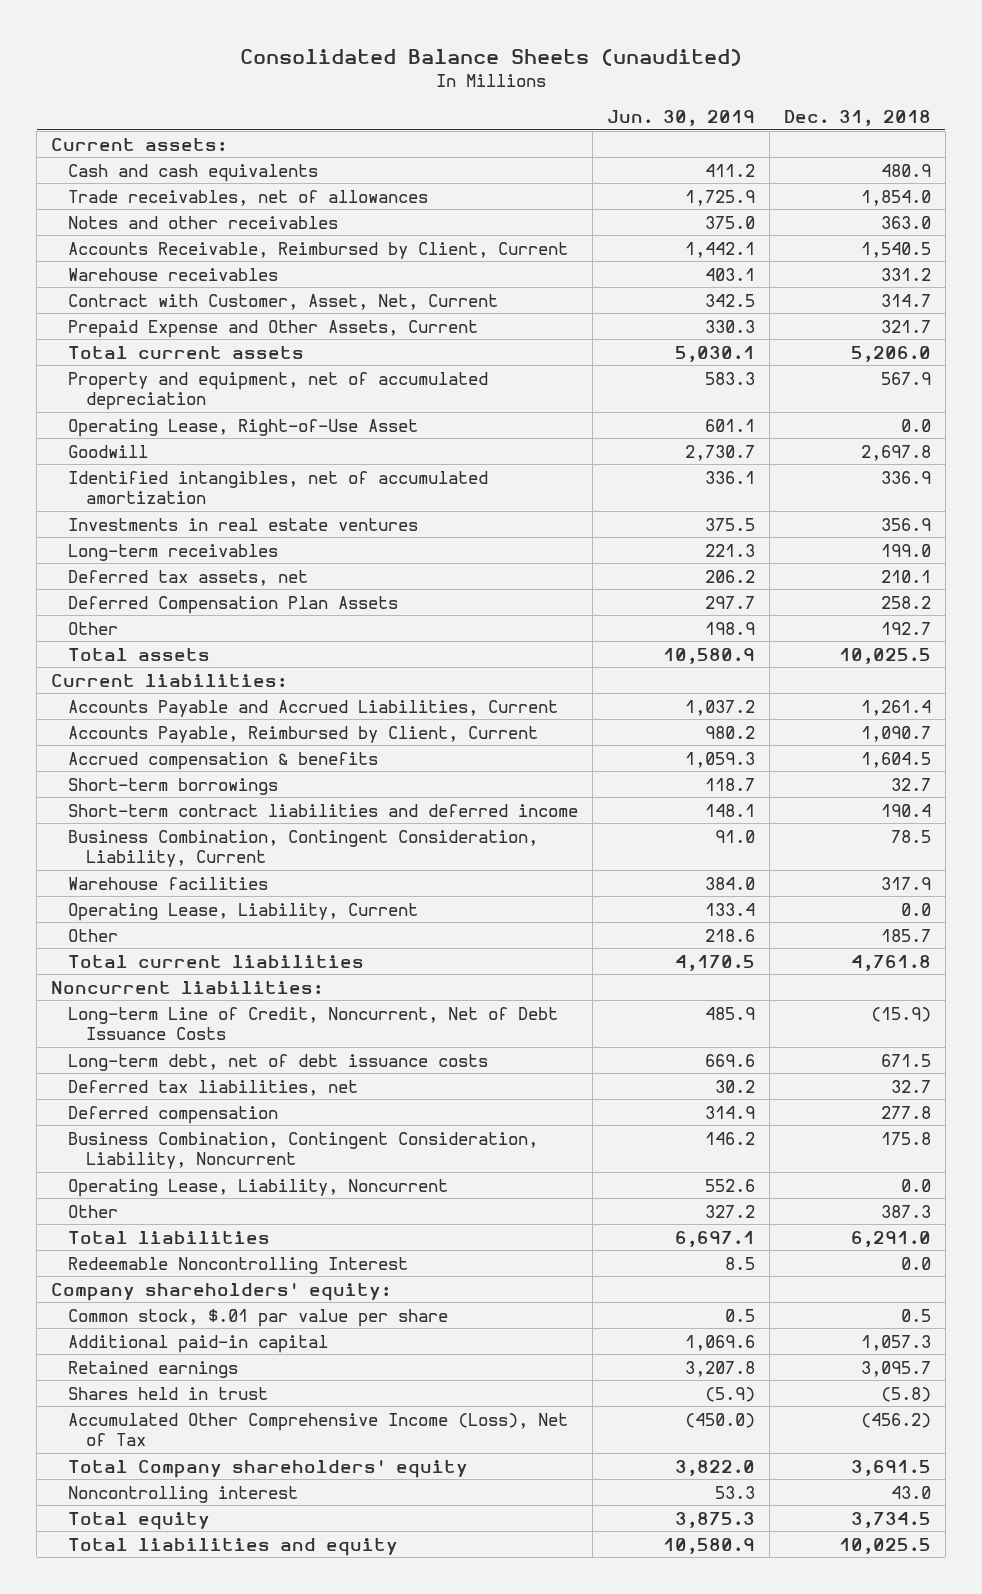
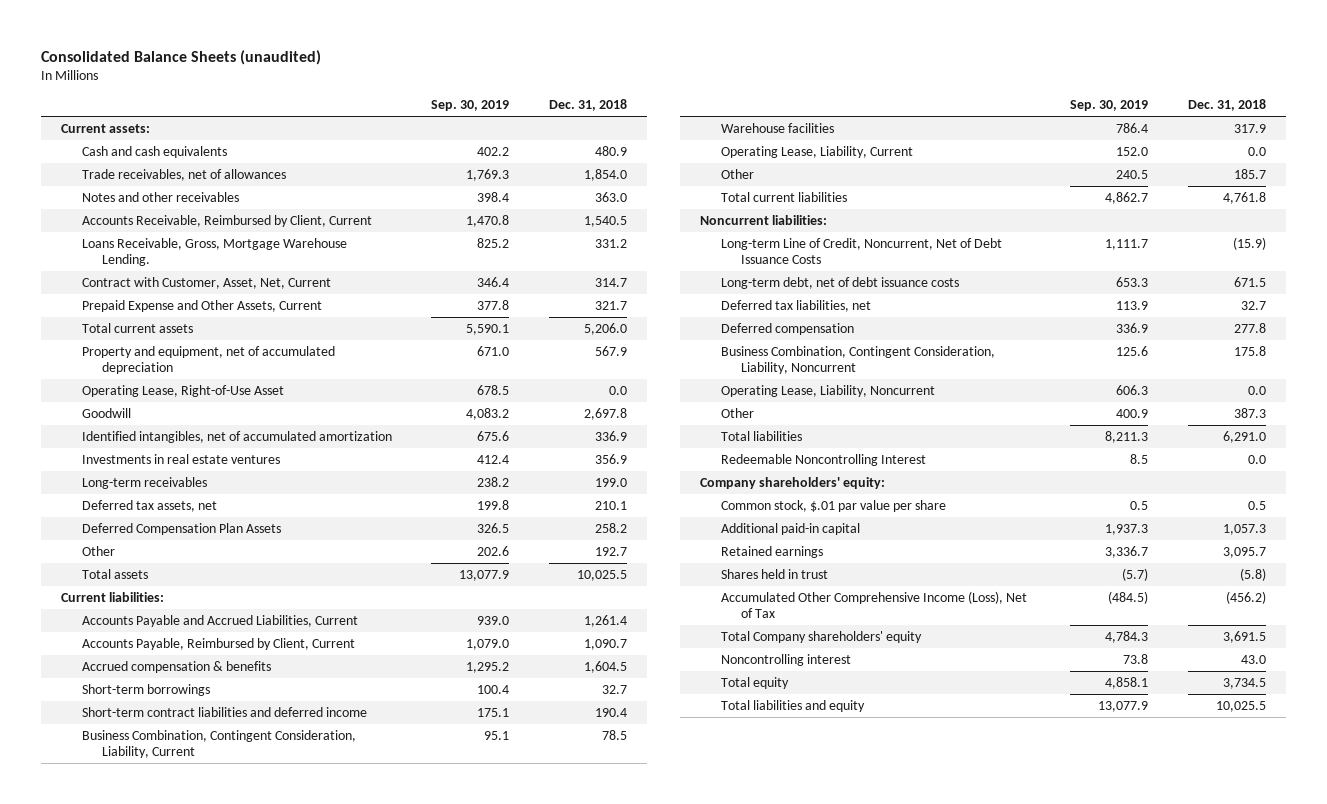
[607,110,756,127] Jun. 30, 2019 -> none
none -> [431,100,510,112] Sep. 30, 2019
[68,267,279,281] Warehouse receivables -> [81,237,347,267] Loans Receivable, Gross, Mortgage Warehouse Lending.

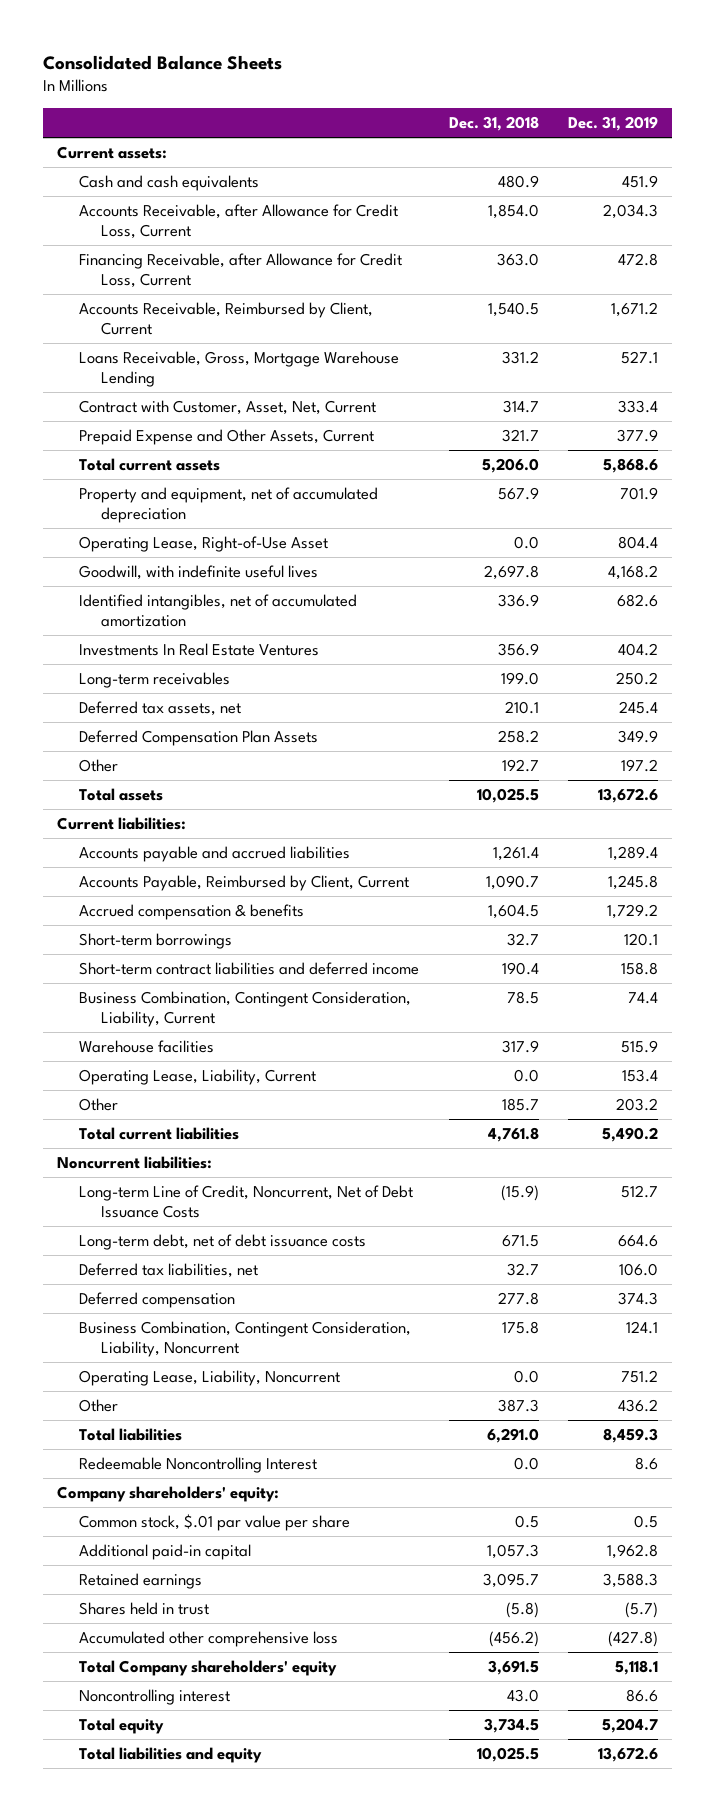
[41,49,322,65] Consolidated Balance Sheets (unaudited) -> [42,54,282,70] Consolidated Balance Sheets
[431,100,510,112] Sep. 30, 2019 -> none
none -> [567,116,658,132] Dec. 31, 2019
[81,168,286,181] Trade receivables, net of allowances -> [79,204,399,240] Accounts Receivable, after Allowance for Credit Loss, Current
[81,191,239,202] Notes and other receivables -> [79,253,403,289] Financing Receivable, after Allowance for Credit Loss, Current
[81,237,347,267] Loans Receivable, Gross, Mortgage Warehouse Lending. -> [79,351,400,388] Loans Receivable, Gross, Mortgage Warehouse Lending
[81,407,131,418] Goodwill -> [79,565,319,581] Goodwill, with indefinite useful lives
[81,453,280,464] Investments in real estate ventures -> [79,643,320,657] Investments In Real Estate Ventures
[81,614,358,627] Accounts Payable and Accrued Liabilities, Current -> [79,846,351,863] Accounts payable and accrued liabilities
[720,590,1027,619] Accumulated Other Comprehensive Income (Loss), Net of Tax -> [79,1631,339,1648] Accumulated other comprehensive loss

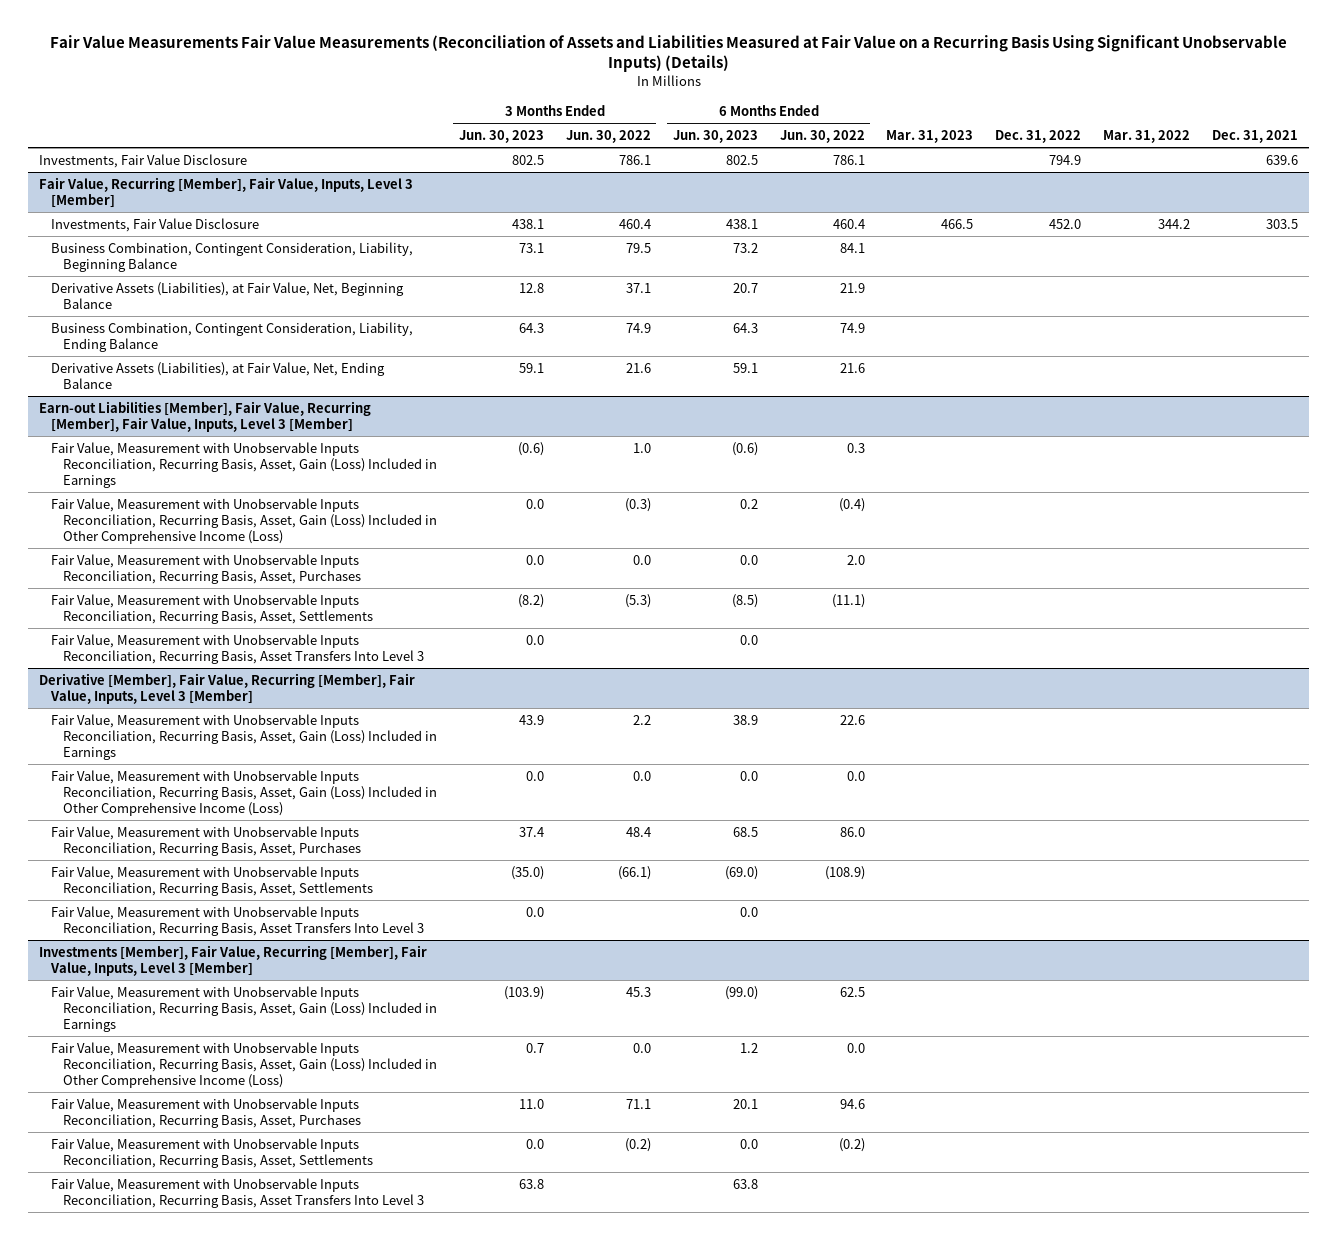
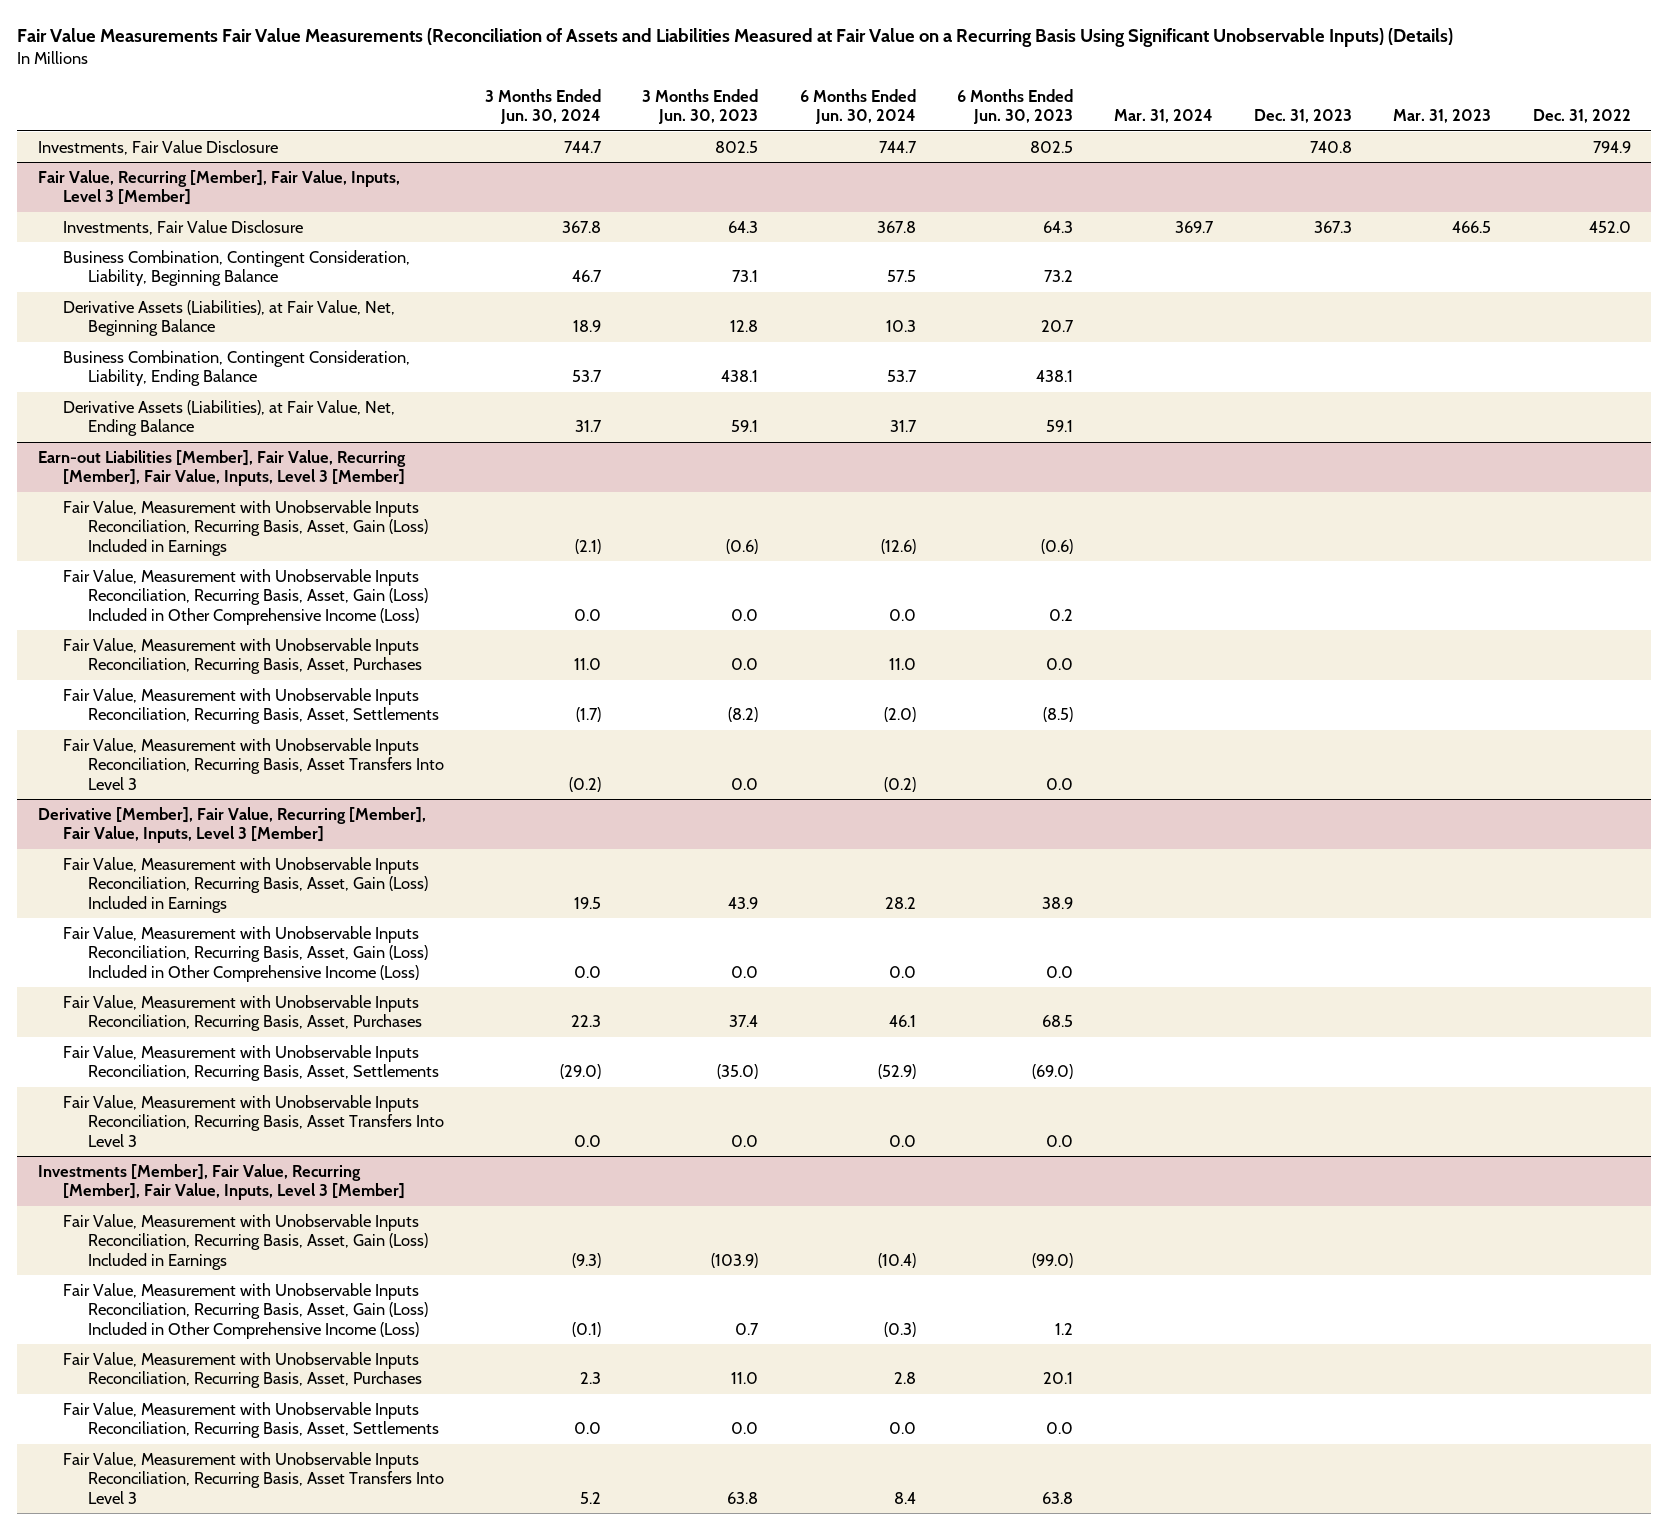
[565,129,651,143] Jun. 30, 2022 -> none
[779,129,865,143] Jun. 30, 2022 -> none
[1103,129,1191,143] Mar. 31, 2022 -> none
[1212,129,1299,143] Dec. 31, 2021 -> none
none -> [485,88,602,125] 3 Months Ended Jun. 30, 2024
none -> [799,88,916,125] 6 Months Ended Jun. 30, 2024
none -> [1114,109,1214,124] Mar. 31, 2024
none -> [1254,109,1353,124] Dec. 31, 2023
[511,218,544,229] 438.1 -> [728,220,759,233] 64.3
[725,218,758,229] 438.1 -> [1042,220,1073,233] 64.3
[518,322,544,333] 64.3 -> [721,370,759,383] 438.1
[732,322,758,333] 64.3 -> [1035,370,1073,383] 438.1

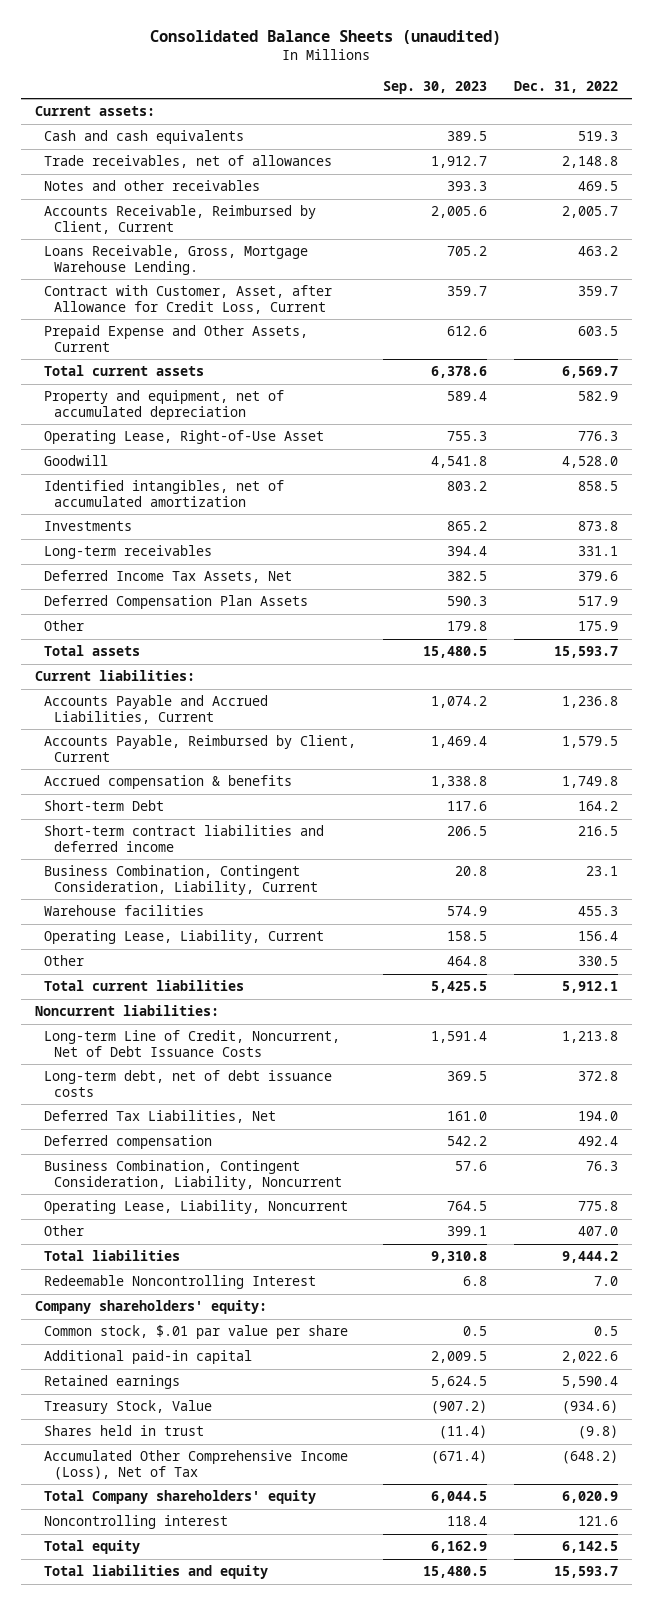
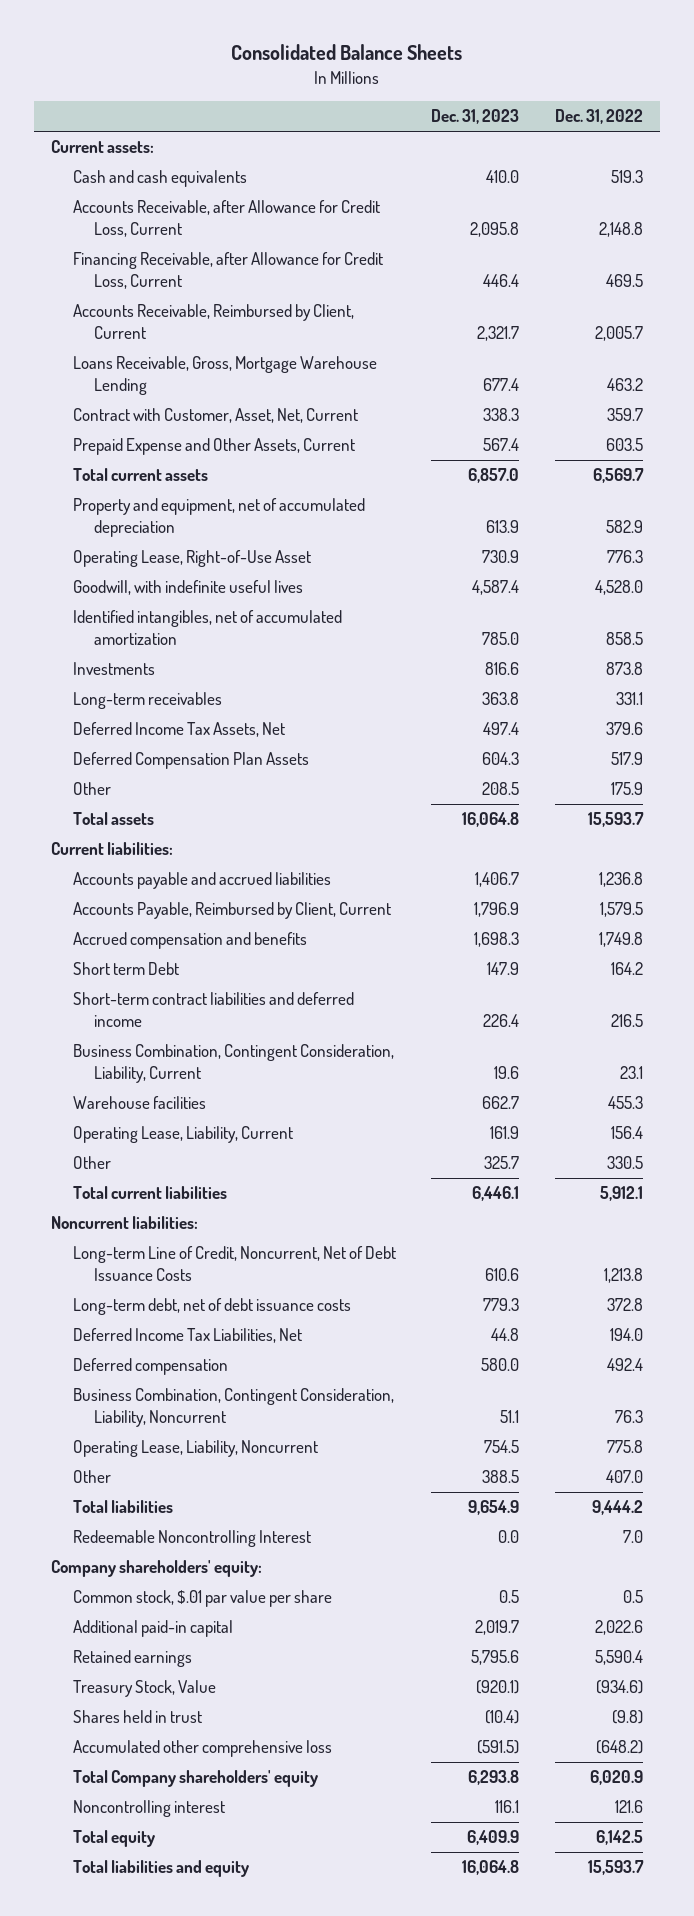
[150,29,502,45] Consolidated Balance Sheets (unaudited) -> [231,44,463,61] Consolidated Balance Sheets
[383,80,488,94] Sep. 30, 2023 -> none
none -> [431,109,520,125] Dec. 31, 2023
[44,155,333,169] Trade receivables, net of allowances -> [72,200,380,238] Accounts Receivable, after Allowance for Credit Loss, Current
[44,180,261,192] Notes and other receivables -> [72,252,383,290] Financing Receivable, after Allowance for Credit Loss, Current
[44,245,309,275] Loans Receivable, Gross, Mortgage Warehouse Lending. -> [72,356,377,396] Loans Receivable, Gross, Mortgage Warehouse Lending
[44,285,333,314] Contract with Customer, Asset, after Allowance for Credit Loss, Current -> [72,408,358,424] Contract with Customer, Asset, Net, Current
[44,455,109,467] Goodwill -> [72,580,303,596] Goodwill, with indefinite useful lives
[44,695,269,724] Accounts Payable and Accrued Liabilities, Current -> [72,872,331,890] Accounts payable and accrued liabilities
[44,775,293,790] Accrued compensation & benefits -> [72,932,307,950] Accrued compensation and benefits
[44,800,165,812] Short-term Debt -> [72,962,179,976] Short term Debt
[44,1110,277,1124] Deferred Tax Liabilities, Net -> [72,1328,302,1344] Deferred Income Tax Liabilities, Net
[44,1450,349,1480] Accumulated Other Comprehensive Income (Loss), Net of Tax -> [72,1740,332,1758] Accumulated other comprehensive loss

